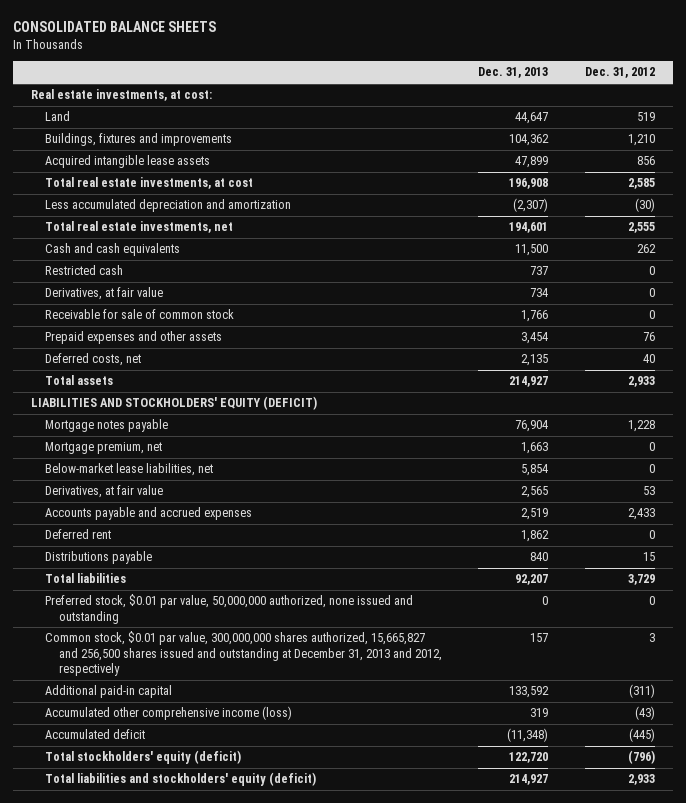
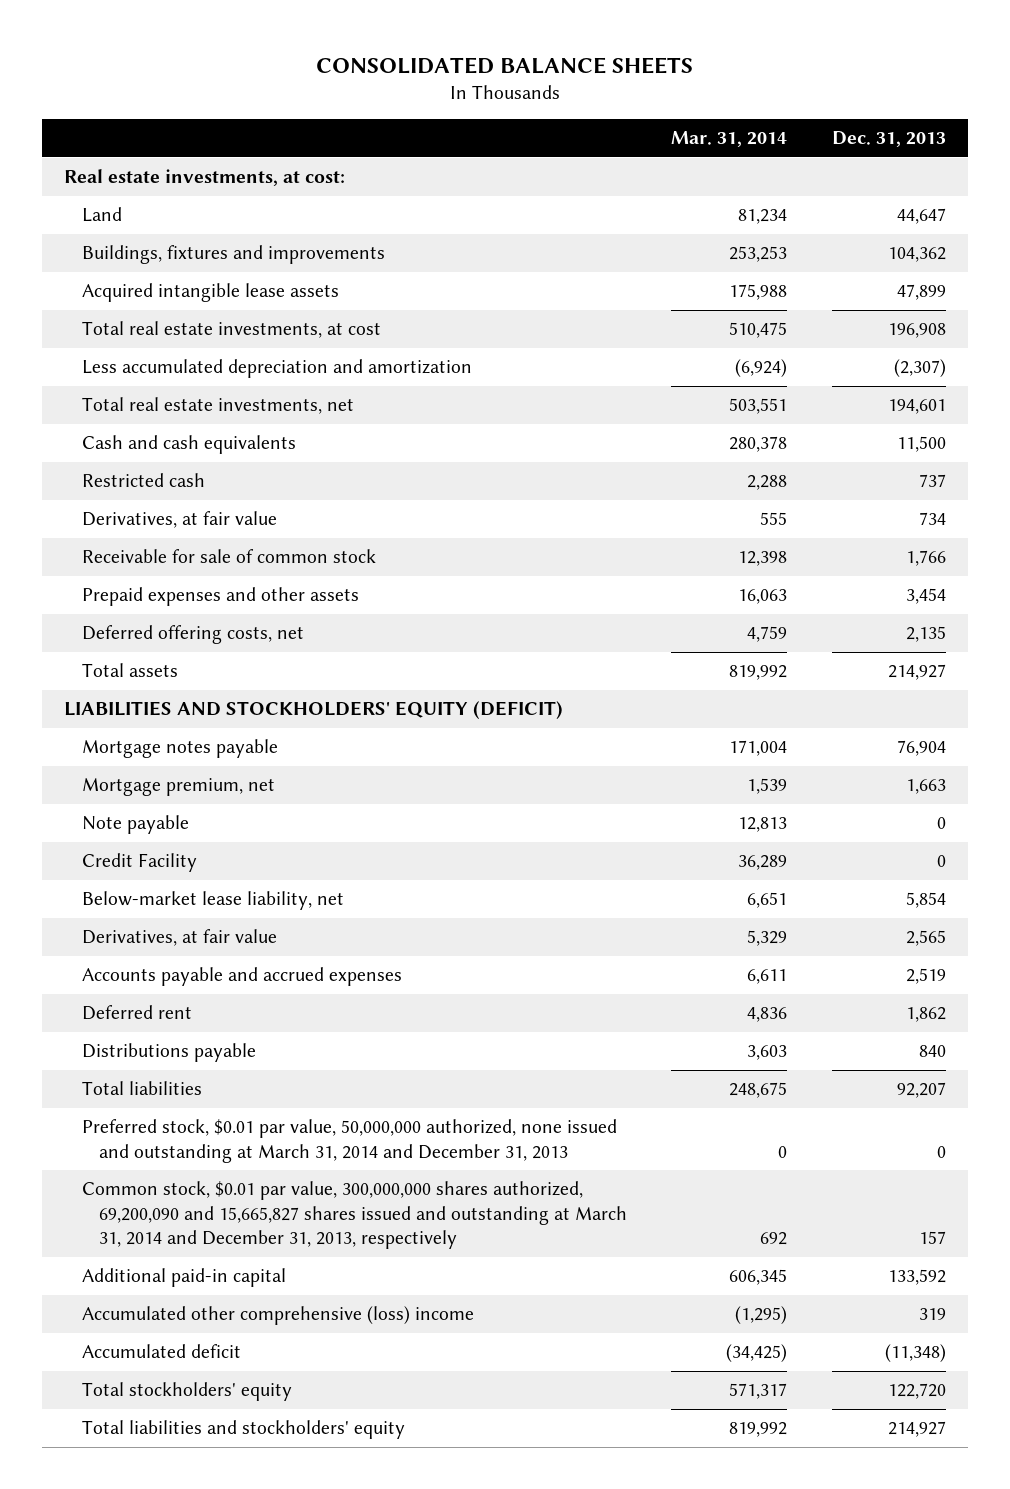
[584,67,655,79] Dec. 31, 2012 -> none
none -> [671,131,788,148] Mar. 31, 2014
[45,353,142,367] Deferred costs, net -> [81,625,304,645] Deferred offering costs, net
none -> [81,815,189,835] Note payable
none -> [81,853,197,873] Credit Facility
[45,463,214,477] Below-market lease liabilities, net -> [81,891,344,911] Below-market lease liability, net
[45,594,414,624] Preferred stock, $0.01 par value, 50,000,000 authorized, none issued and outstanding -> [81,1119,617,1163] Preferred stock, $0.01 par value, 50,000,000 authorized, none issued and outstanding at March 31, 2014 and December 31, 2013
[45,631,443,676] Common stock, $0.01 par value, 300,000,000 shares authorized, 15,665,827 and 256,500 shares issued and outstanding at December 31, 2013 and 2012, respectively -> [81,1181,628,1250] Common stock, $0.01 par value, 300,000,000 shares authorized, 69,200,090 and 15,665,827 shares issued and outstanding at March 31, 2014 and December 31, 2013, respectively
[45,706,293,721] Accumulated other comprehensive income (loss) -> [81,1306,474,1326] Accumulated other comprehensive (loss) income
[45,750,242,765] Total stockholders' equity (deficit) -> [81,1382,292,1402] Total stockholders' equity
[45,772,317,787] Total liabilities and stockholders' equity (deficit) -> [81,1420,405,1440] Total liabilities and stockholders' equity

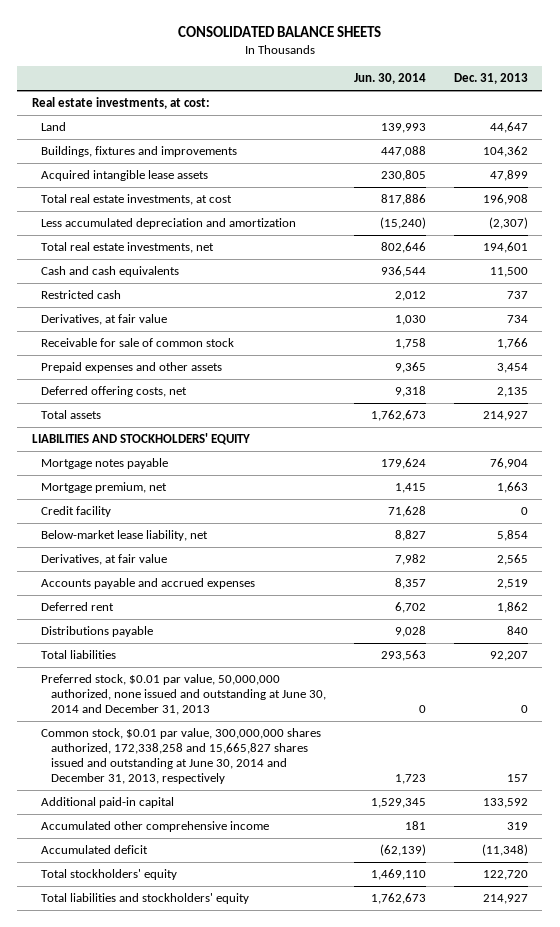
[671,131,788,148] Mar. 31, 2014 -> none
none -> [353,73,426,85] Jun. 30, 2014
[64,701,564,720] LIABILITIES AND STOCKHOLDERS' EQUITY (DEFICIT) -> [31,433,250,446] LIABILITIES AND STOCKHOLDERS' EQUITY
[81,815,189,835] Note payable -> none
[81,853,197,873] Credit Facility -> [41,506,112,518] Credit facility
[81,1119,617,1163] Preferred stock, $0.01 par value, 50,000,000 authorized, none issued and outstanding at March 31, 2014 and December 31, 2013 -> [41,674,326,716] Preferred stock, $0.01 par value, 50,000,000 authorized, none issued and outstanding at June 30, 2014 and December 31, 2013
[81,1181,628,1250] Common stock, $0.01 par value, 300,000,000 shares authorized, 69,200,090 and 15,665,827 shares issued and outstanding at March 31, 2014 and December 31, 2013, respectively -> [41,728,322,785] Common stock, $0.01 par value, 300,000,000 shares authorized, 172,338,258 and 15,665,827 shares issued and outstanding at June 30, 2014 and December 31, 2013, respectively
[81,1306,474,1326] Accumulated other comprehensive (loss) income -> [41,821,270,833] Accumulated other comprehensive income

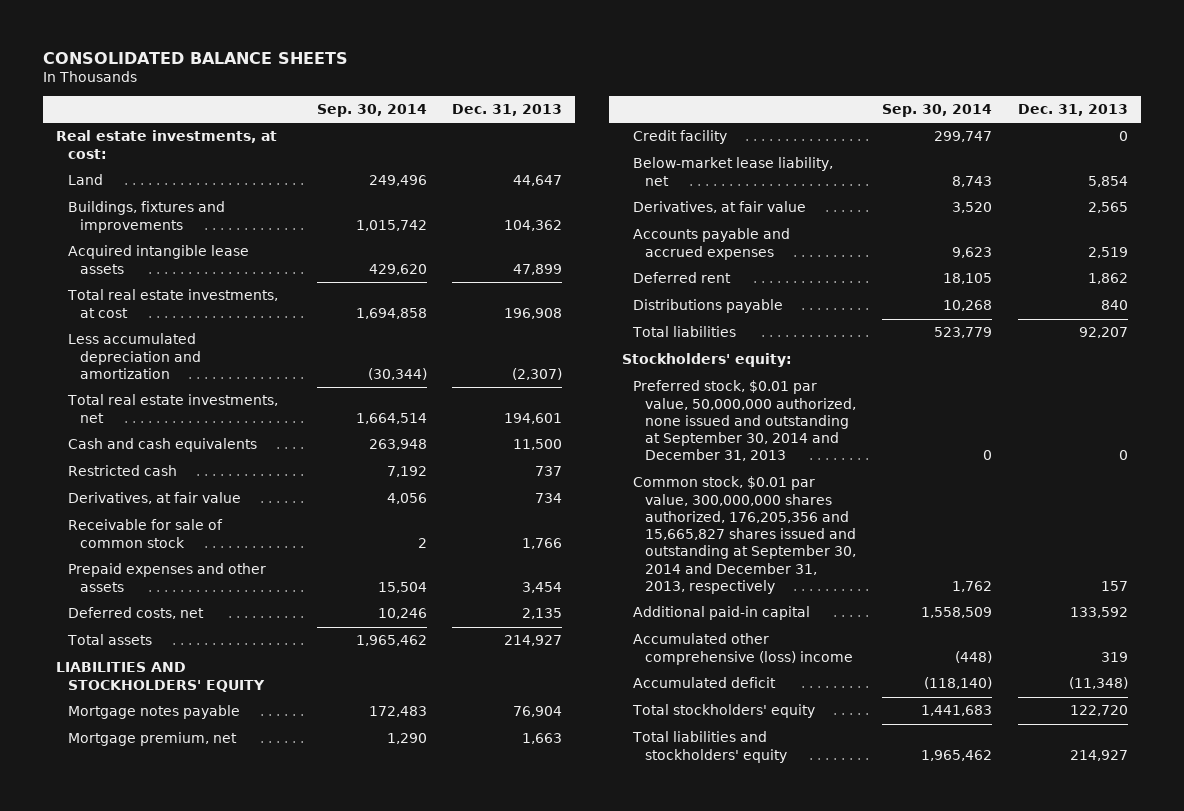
[353,73,426,85] Jun. 30, 2014 -> none
none -> [316,103,427,117] Sep. 30, 2014
[41,386,188,398] Deferred offering costs, net -> [67,607,204,620] Deferred costs, net
none -> [621,353,792,368] Stockholders' equity:
[41,674,326,716] Preferred stock, $0.01 par value, 50,000,000 authorized, none issued and outstanding at June 30, 2014 and December 31, 2013 -> [633,380,857,462] Preferred stock, $0.01 par value, 50,000,000 authorized, none issued and outstanding at September 30, 2014 and December 31, 2013
[41,728,322,785] Common stock, $0.01 par value, 300,000,000 shares authorized, 172,338,258 and 15,665,827 shares issued and outstanding at June 30, 2014 and December 31, 2013, respectively -> [633,476,857,594] Common stock, $0.01 par value, 300,000,000 shares authorized, 176,205,356 and 15,665,827 shares issued and outstanding at September 30, 2014 and December 31, 2013, respectively
[41,821,270,833] Accumulated other comprehensive income -> [633,633,854,665] Accumulated other comprehensive (loss) income

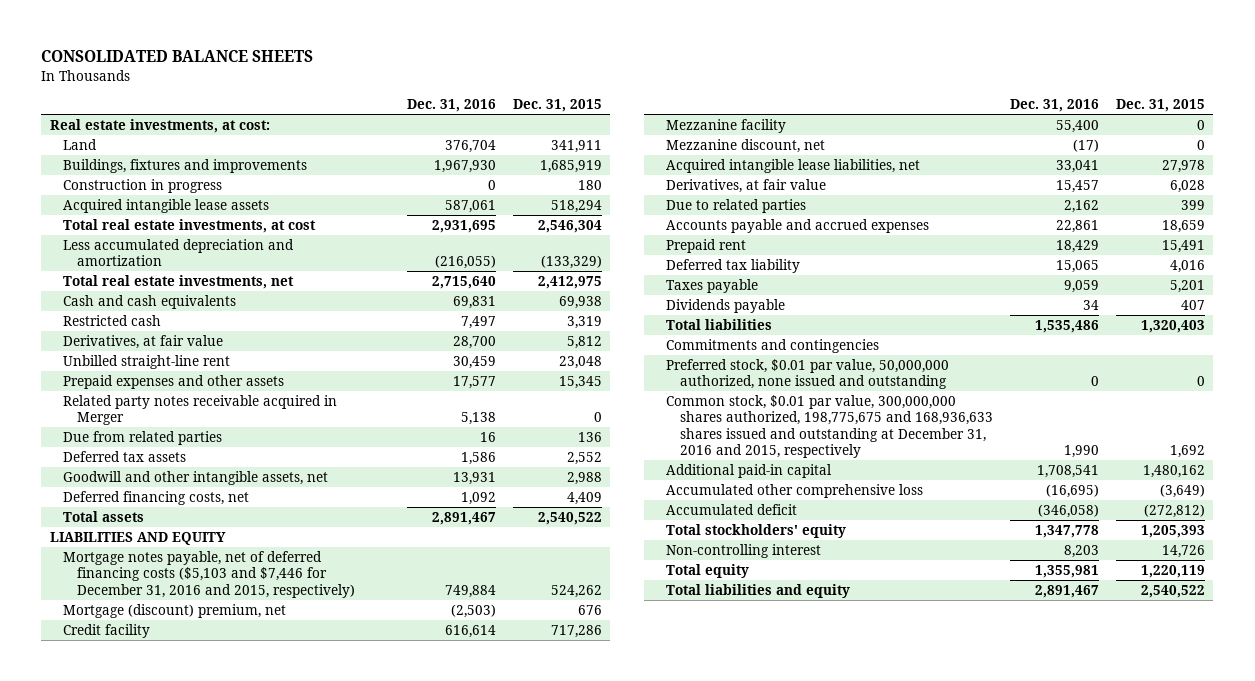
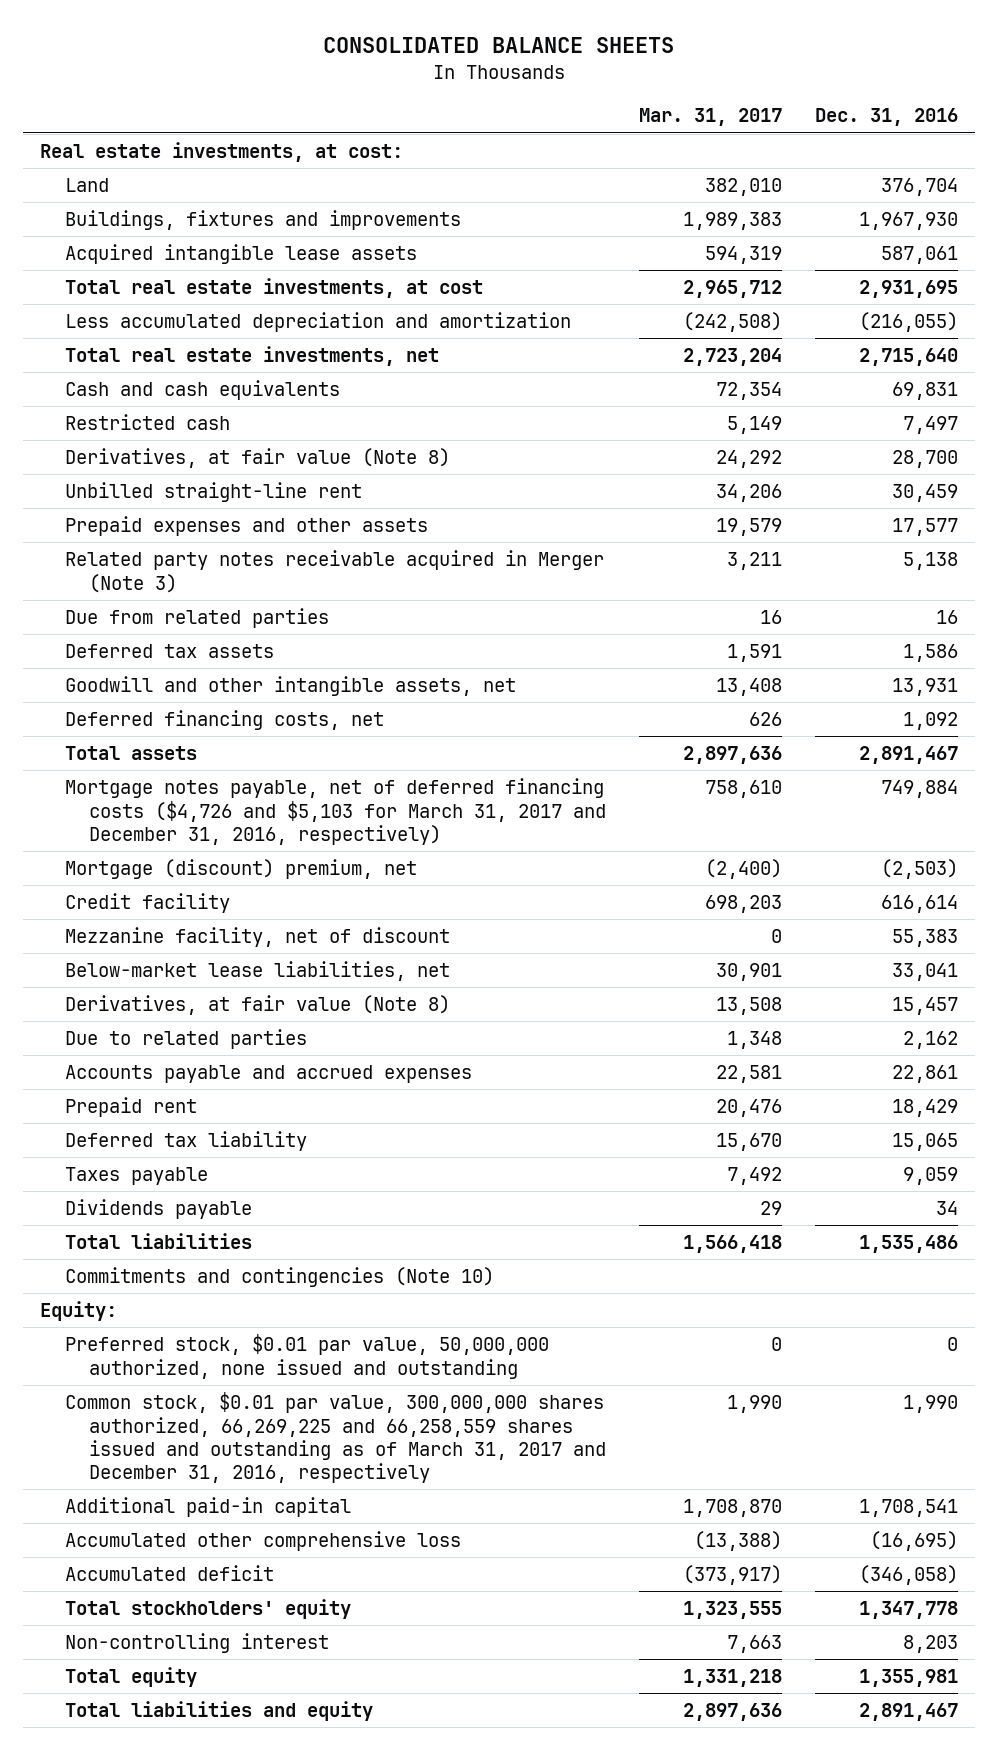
[512,99,602,113] Dec. 31, 2015 -> none
none -> [639,108,783,127] Mar. 31, 2017
[63,178,223,193] Construction in progress -> none
[63,334,224,349] Derivatives, at fair value -> [64,448,450,469] Derivatives, at fair value (Note 8)
[63,394,338,426] Related party notes receivable acquired in Merger -> [64,550,604,593] Related party notes receivable acquired in Merger (Note 3)
[49,531,226,545] LIABILITIES AND EQUITY -> none
[63,550,355,598] Mortgage notes payable, net of deferred financing costs ($5,103 and $7,446 for December 31, 2016 and 2015, respectively) -> [64,778,607,845] Mortgage notes payable, net of deferred financing costs ($4,726 and $5,103 for March 31, 2017 and December 31, 2016, respectively)
[666,138,826,153] Mezzanine discount, net -> none
[666,118,787,133] Mezzanine facility -> [64,927,450,948] Mezzanine facility, net of discount
[1055,119,1099,133] 55,400 -> [892,929,959,948] 55,383
[666,158,921,173] Acquired intangible lease liabilities, net -> [64,961,450,982] Below-market lease liabilities, net
[666,178,827,193] Derivatives, at fair value -> [64,995,450,1016] Derivatives, at fair value (Note 8)
[666,338,880,353] Commitments and contingencies -> [64,1267,494,1288] Commitments and contingencies (Note 10)
none -> [39,1301,117,1322] Equity:
[666,394,993,459] Common stock, $0.01 par value, 300,000,000 shares authorized, 198,775,675 and 168,936,633 shares issued and outstanding at December 31, 2016 and 2015, respectively -> [64,1392,607,1484] Common stock, $0.01 par value, 300,000,000 shares authorized, 66,269,225 and 66,258,559 shares issued and outstanding as of March 31, 2017 and December 31, 2016, respectively

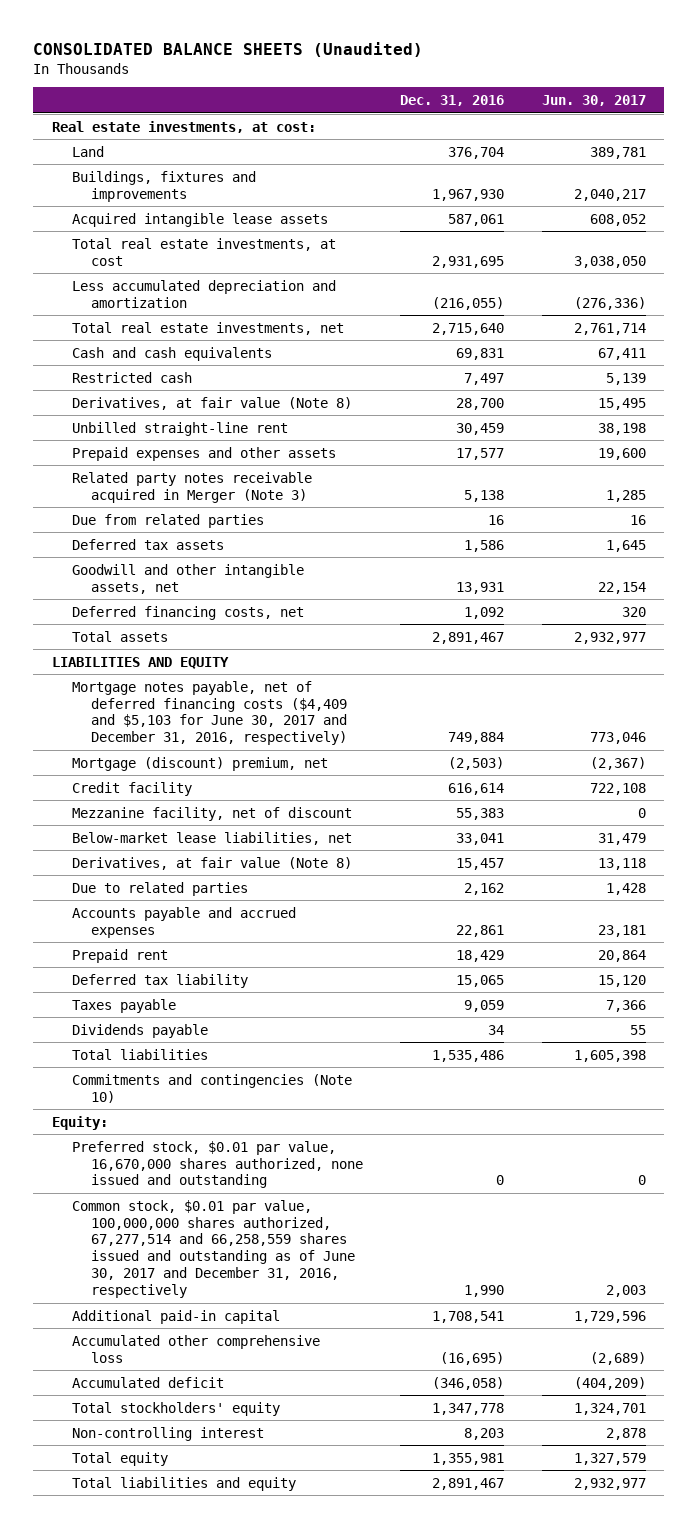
[322,37,674,54] CONSOLIDATED BALANCE SHEETS -> [33,41,424,57] CONSOLIDATED BALANCE SHEETS (Unaudited)
[639,108,783,127] Mar. 31, 2017 -> none
none -> [541,95,646,107] Jun. 30, 2017
none -> [51,656,229,669] LIABILITIES AND EQUITY
[64,778,607,845] Mortgage notes payable, net of deferred financing costs ($4,726 and $5,103 for March 31, 2017 and December 31, 2016, respectively) -> [71,680,348,746] Mortgage notes payable, net of deferred financing costs ($4,409 and $5,103 for June 30, 2017 and December 31, 2016, respectively)
[64,1334,549,1379] Preferred stock, $0.01 par value, 50,000,000 authorized, none issued and outstanding -> [71,1140,364,1189] Preferred stock, $0.01 par value, 16,670,000 shares authorized, none issued and outstanding
[64,1392,607,1484] Common stock, $0.01 par value, 300,000,000 shares authorized, 66,269,225 and 66,258,559 shares issued and outstanding as of March 31, 2017 and December 31, 2016, respectively -> [71,1199,356,1299] Common stock, $0.01 par value, 100,000,000 shares authorized, 67,277,514 and 66,258,559 shares issued and outstanding as of June 30, 2017 and December 31, 2016, respectively

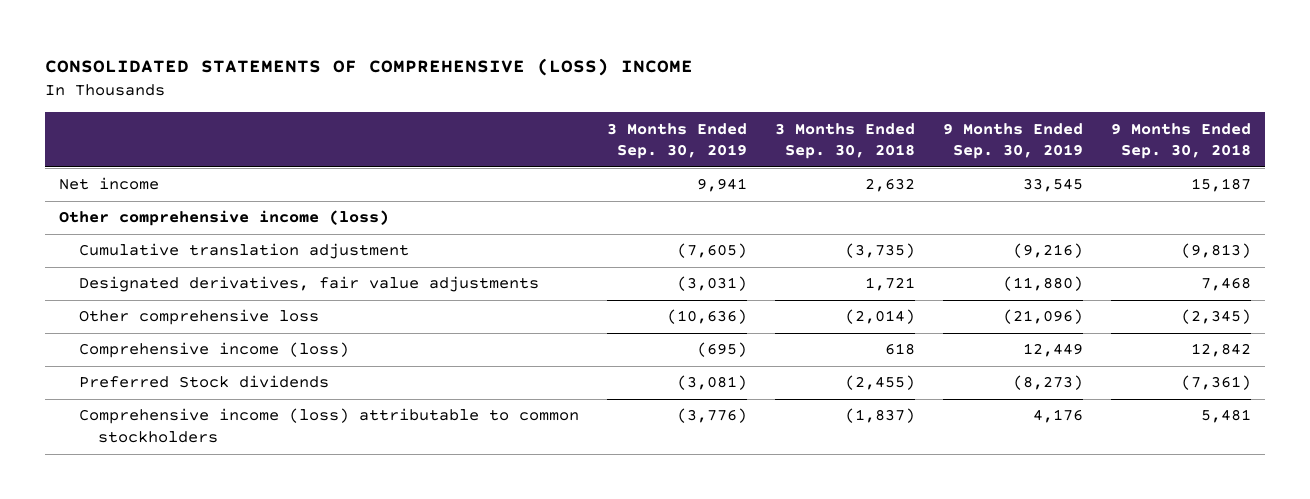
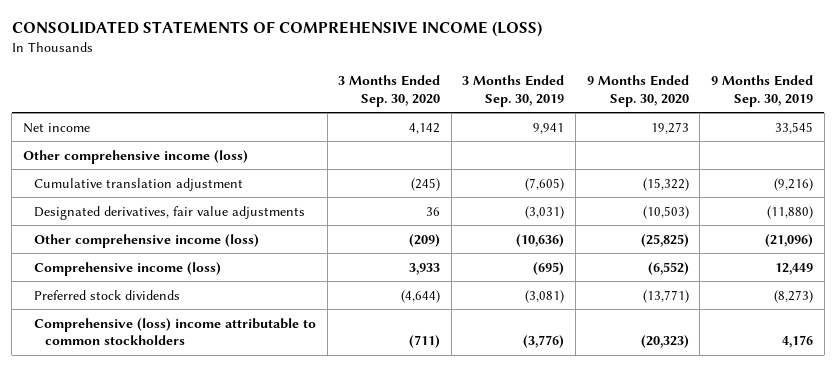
[45,57,694,76] CONSOLIDATED STATEMENTS OF COMPREHENSIVE (LOSS) INCOME -> [11,21,542,38] CONSOLIDATED STATEMENTS OF COMPREHENSIVE INCOME (LOSS)
[774,122,915,160] 3 Months Ended Sep. 30, 2018 -> none
[1110,122,1251,160] 9 Months Ended Sep. 30, 2018 -> none
none -> [338,74,441,107] 3 Months Ended Sep. 30, 2020
none -> [586,74,689,107] 9 Months Ended Sep. 30, 2020
[78,309,319,326] Other comprehensive loss -> [33,233,259,248] Other comprehensive income (loss)
[78,375,329,389] Preferred Stock dividends -> [33,289,180,300] Preferred stock dividends
[78,408,579,444] Comprehensive income (loss) attributable to common stockholders -> [33,317,316,346] Comprehensive (loss) income attributable to common stockholders

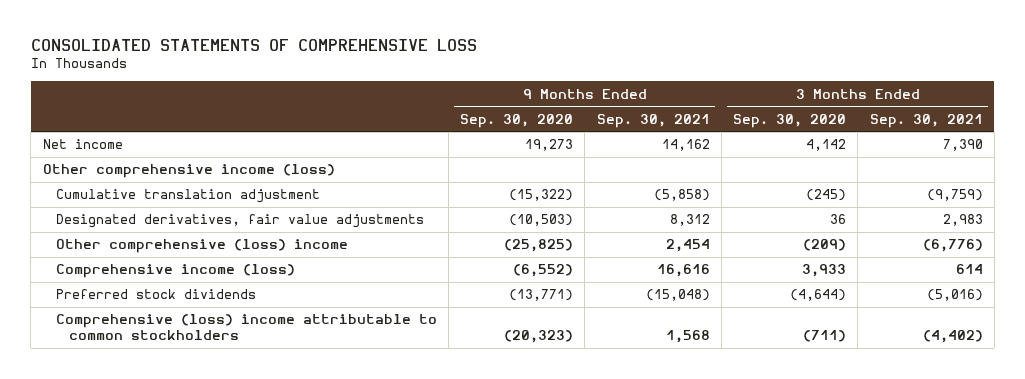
[11,21,542,38] CONSOLIDATED STATEMENTS OF COMPREHENSIVE INCOME (LOSS) -> [30,38,477,51] CONSOLIDATED STATEMENTS OF COMPREHENSIVE LOSS
[462,74,565,107] 3 Months Ended Sep. 30, 2019 -> none
[710,74,813,107] 9 Months Ended Sep. 30, 2019 -> none
none -> [596,113,710,128] Sep. 30, 2021
none -> [869,113,983,128] Sep. 30, 2021
[33,233,259,248] Other comprehensive income (loss) -> [55,239,348,254] Other comprehensive (loss) income

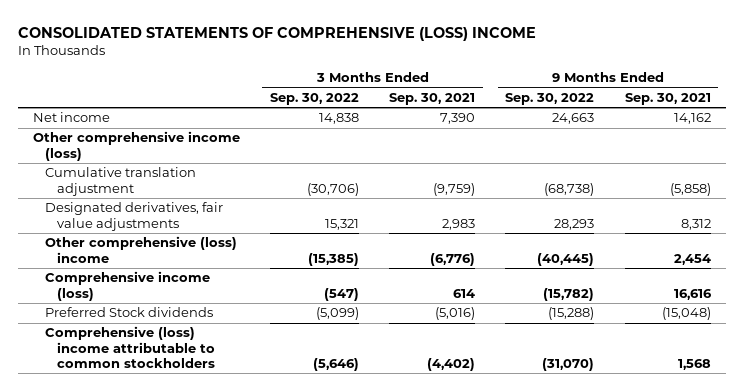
[30,38,477,51] CONSOLIDATED STATEMENTS OF COMPREHENSIVE LOSS -> [17,26,536,41] CONSOLIDATED STATEMENTS OF COMPREHENSIVE (LOSS) INCOME
[460,113,574,128] Sep. 30, 2020 -> none
[733,113,847,128] Sep. 30, 2020 -> none
none -> [269,92,359,105] Sep. 30, 2022
none -> [505,92,595,105] Sep. 30, 2022
[55,289,256,300] Preferred stock dividends -> [44,307,213,318] Preferred Stock dividends

